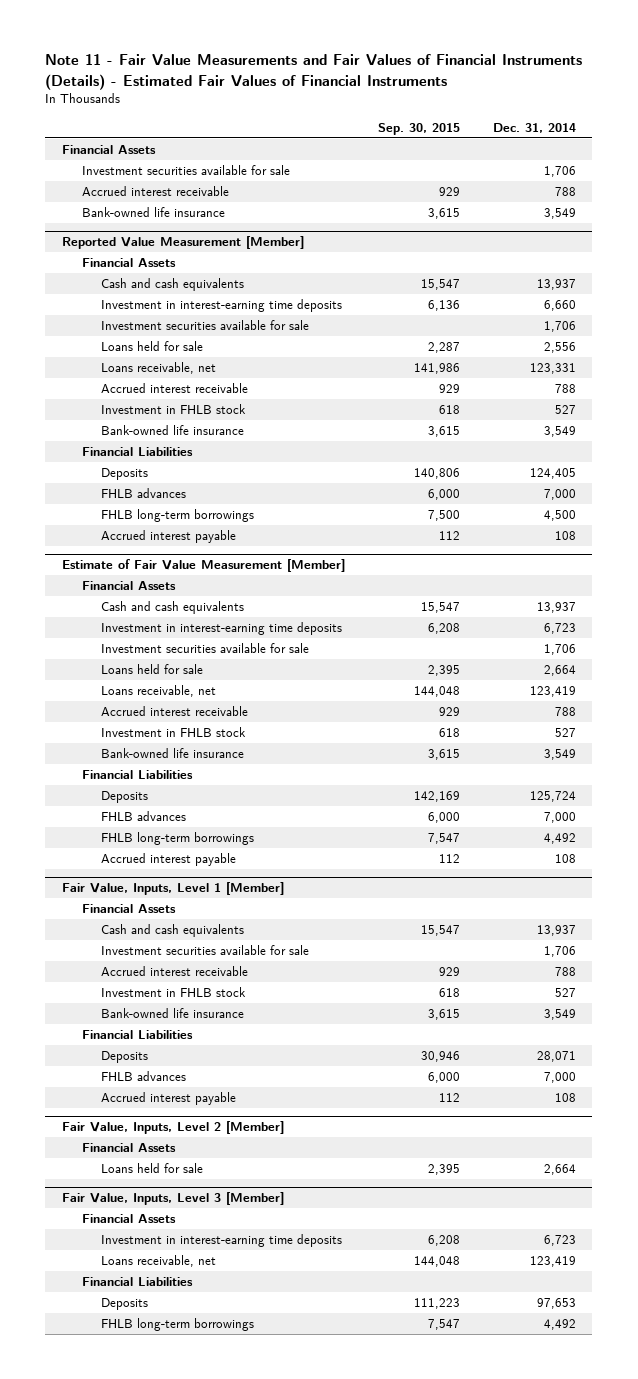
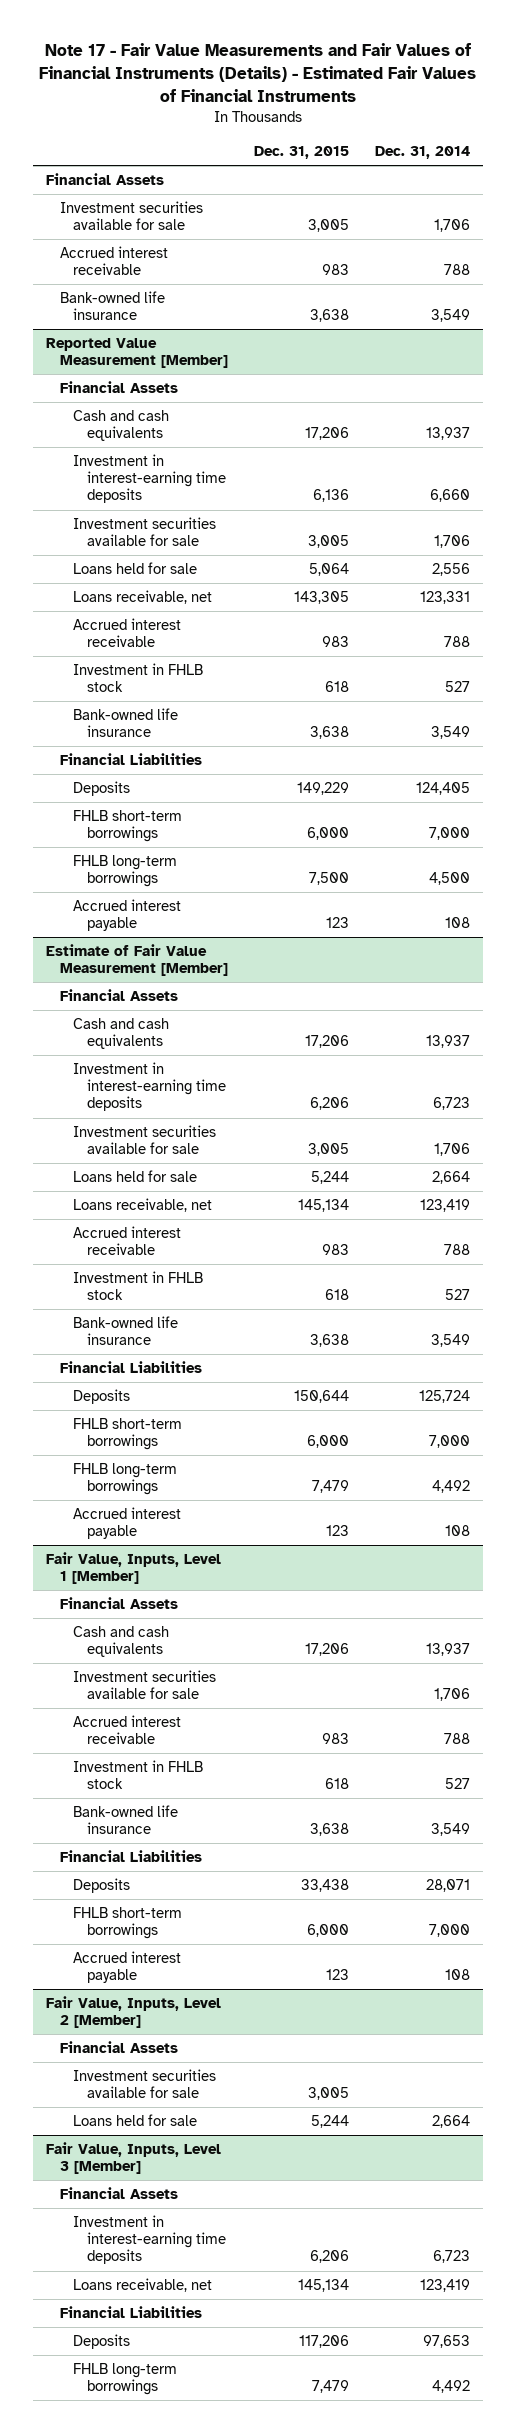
[45,54,583,90] Note 11 - Fair Value Measurements and Fair Values of Financial Instruments (Details) - Estimated Fair Values of Financial Instruments -> [38,42,476,103] Note 17 - Fair Value Measurements and Fair Values of Financial Instruments (Details) - Estimated Fair Values of Financial Instruments
[377,122,460,135] Sep. 30, 2015 -> none
none -> [253,146,349,160] Dec. 31, 2015
[101,488,187,499] FHLB advances -> [73,810,183,843] FHLB short-term borrowings
[101,811,187,822] FHLB advances -> [73,1418,183,1451] FHLB short-term borrowings
[101,1071,187,1082] FHLB advances -> [73,1907,183,1940] FHLB short-term borrowings
none -> [73,2069,217,2099] Investment securities available for sale

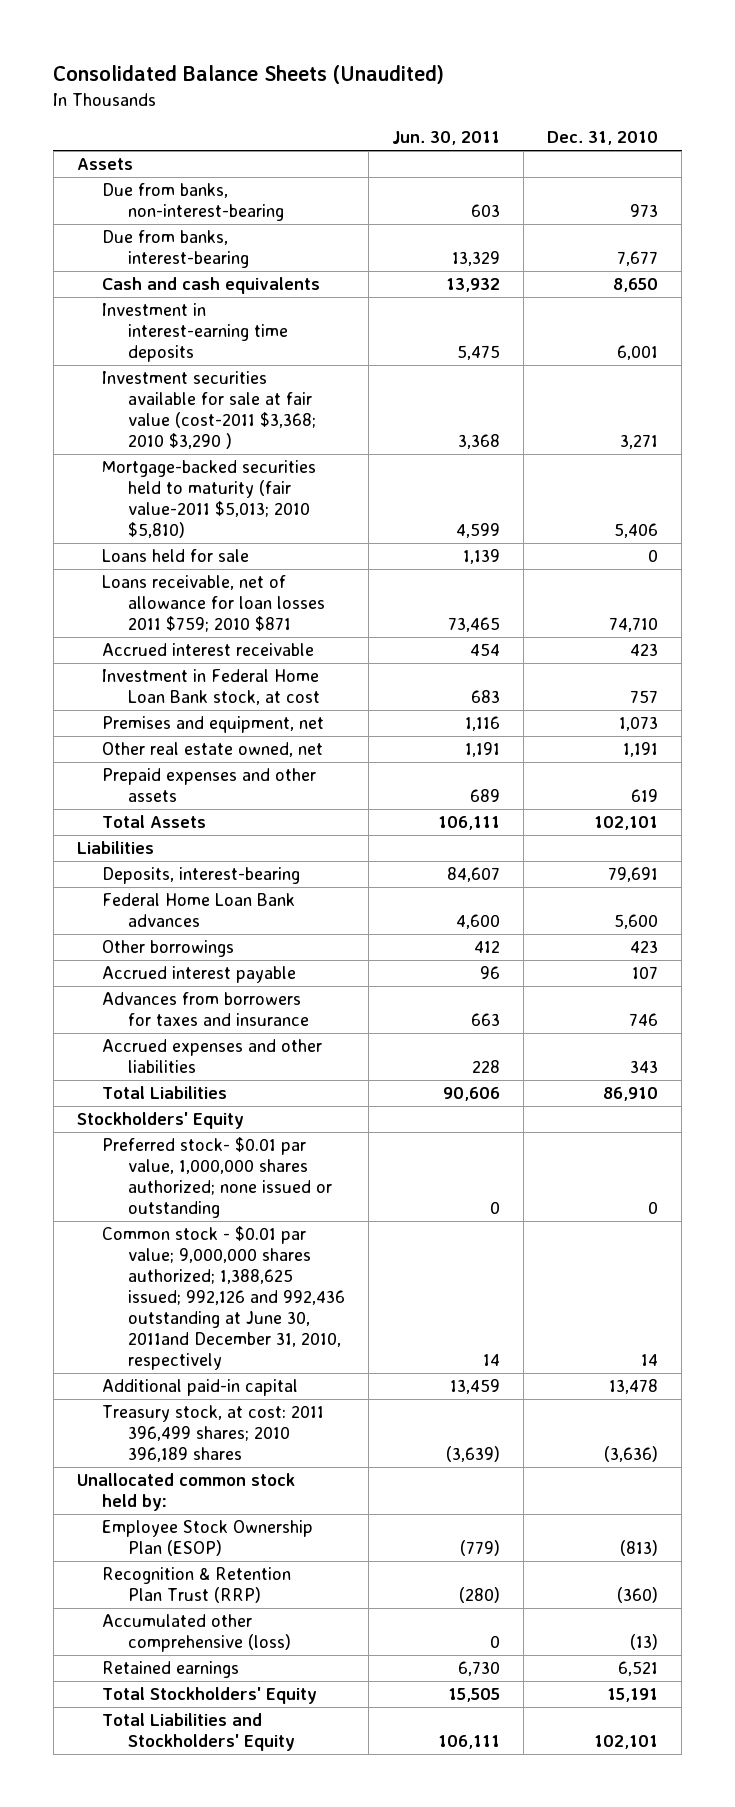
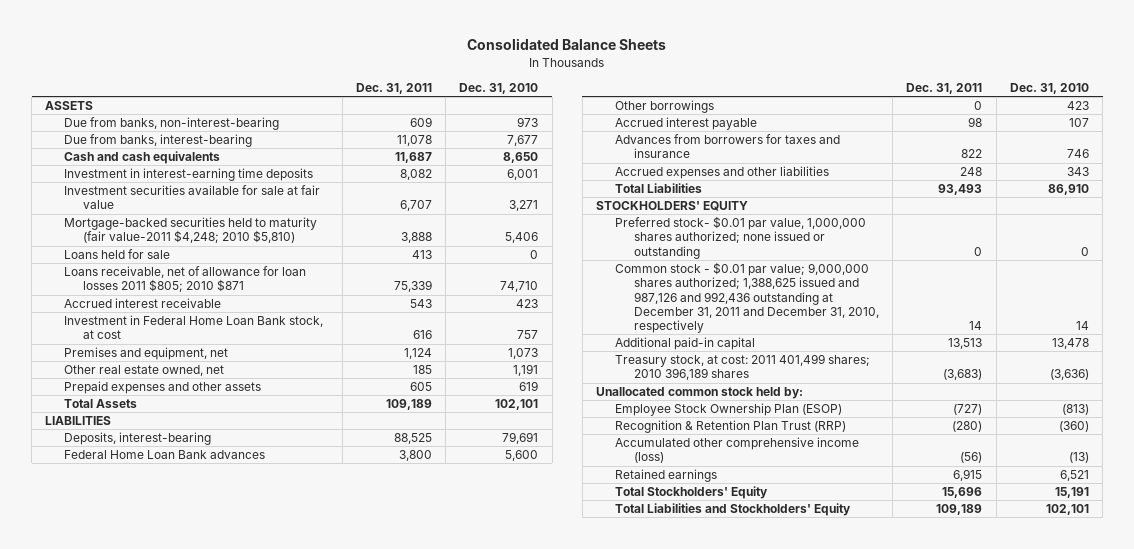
[53,65,445,85] Consolidated Balance Sheets (Unaudited) -> [467,38,667,51] Consolidated Balance Sheets
[392,131,501,146] Jun. 30, 2011 -> none
none -> [355,82,432,94] Dec. 31, 2011
[76,158,133,171] Assets -> [45,101,94,111] ASSETS
[102,371,317,450] Investment securities available for sale at fair value (cost-2011 $3,368; 2010 $3,290 ) -> [64,185,321,210] Investment securities available for sale at fair value
[102,460,317,539] Mortgage-backed securities held to maturity (fair value-2011 $5,013; 2010 $5,810) -> [64,217,318,244] Mortgage-backed securities held to maturity (fair value-2011 $4,248; 2010 $5,810)
[102,575,326,633] Loans receivable, net of allowance for loan losses 2011 $759; 2010 $871 -> [64,266,307,293] Loans receivable, net of allowance for loan losses 2011 $805; 2010 $871
[76,841,154,855] Liabilities -> [45,416,112,426] LIABILITIES
[76,1112,244,1130] Stockholders' Equity -> [596,201,749,212] STOCKHOLDERS' EQUITY
[102,1226,346,1371] Common stock - $0.01 par value; 9,000,000 shares authorized; 1,388,625 issued; 992,126 and 992,436 outstanding at June 30, 2011and December 31, 2010, respectively -> [614,262,879,334] Common stock - $0.01 par value; 9,000,000 shares authorized; 1,388,625 issued and 987,126 and 992,436 outstanding at December 31, 2011 and December 31, 2010, respectively
[102,1405,325,1463] Treasury stock, at cost: 2011 396,499 shares; 2010 396,189 shares -> [614,354,870,381] Treasury stock, at cost: 2011 401,499 shares; 2010 396,189 shares
[102,1614,292,1653] Accumulated other comprehensive (loss) -> [614,437,859,464] Accumulated other comprehensive income (loss)

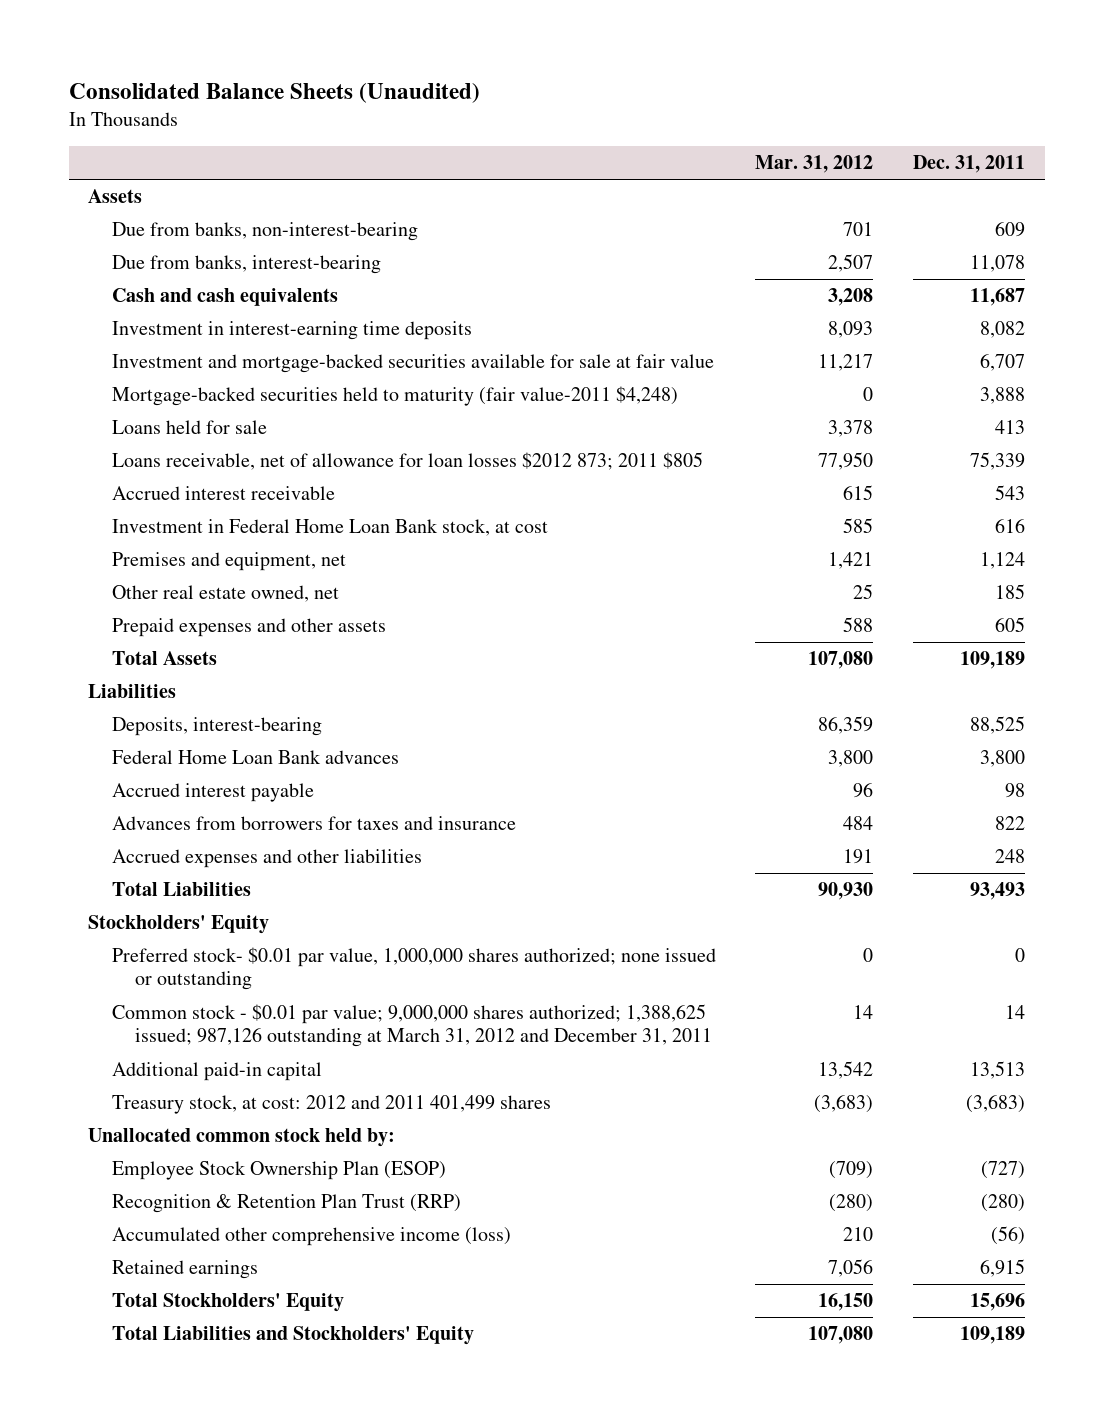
[467,38,667,51] Consolidated Balance Sheets -> [68,83,480,104] Consolidated Balance Sheets (Unaudited)
[459,82,539,94] Dec. 31, 2010 -> none
none -> [755,154,874,173] Mar. 31, 2012
[45,101,94,111] ASSETS -> [88,189,143,204] Assets
[64,185,321,210] Investment securities available for sale at fair value -> [111,354,714,374] Investment and mortgage-backed securities available for sale at fair value
[64,217,318,244] Mortgage-backed securities held to maturity (fair value-2011 $4,248; 2010 $5,810) -> [111,386,678,407] Mortgage-backed securities held to maturity (fair value-2011 $4,248)
[64,266,307,293] Loans receivable, net of allowance for loan losses 2011 $805; 2010 $871 -> [111,452,703,471] Loans receivable, net of allowance for loan losses $2012 873; 2011 $805
[45,416,112,426] LIABILITIES -> [88,684,177,699] Liabilities
[614,100,714,114] Other borrowings -> none
[596,201,749,212] STOCKHOLDERS' EQUITY -> [88,915,270,935] Stockholders' Equity
[614,262,879,334] Common stock - $0.01 par value; 9,000,000 shares authorized; 1,388,625 issued and 987,126 and 992,436 outstanding at December 31, 2011 and December 31, 2010, respectively -> [111,1004,712,1048] Common stock - $0.01 par value; 9,000,000 shares authorized; 1,388,625 issued; 987,126 outstanding at March 31, 2012 and December 31, 2011
[614,354,870,381] Treasury stock, at cost: 2011 401,499 shares; 2010 396,189 shares -> [111,1095,551,1115] Treasury stock, at cost: 2012 and 2011 401,499 shares

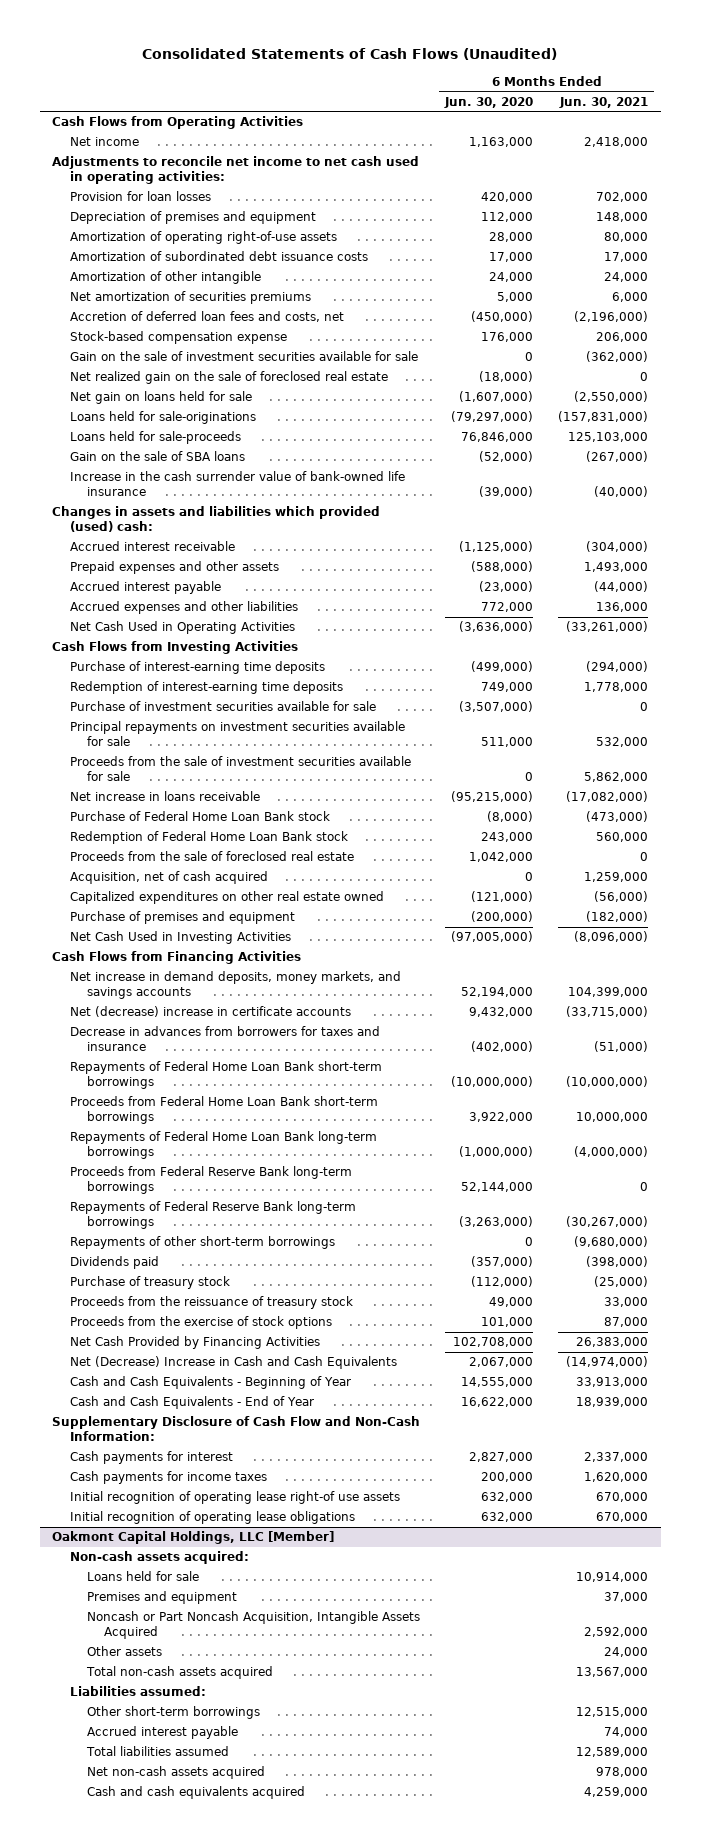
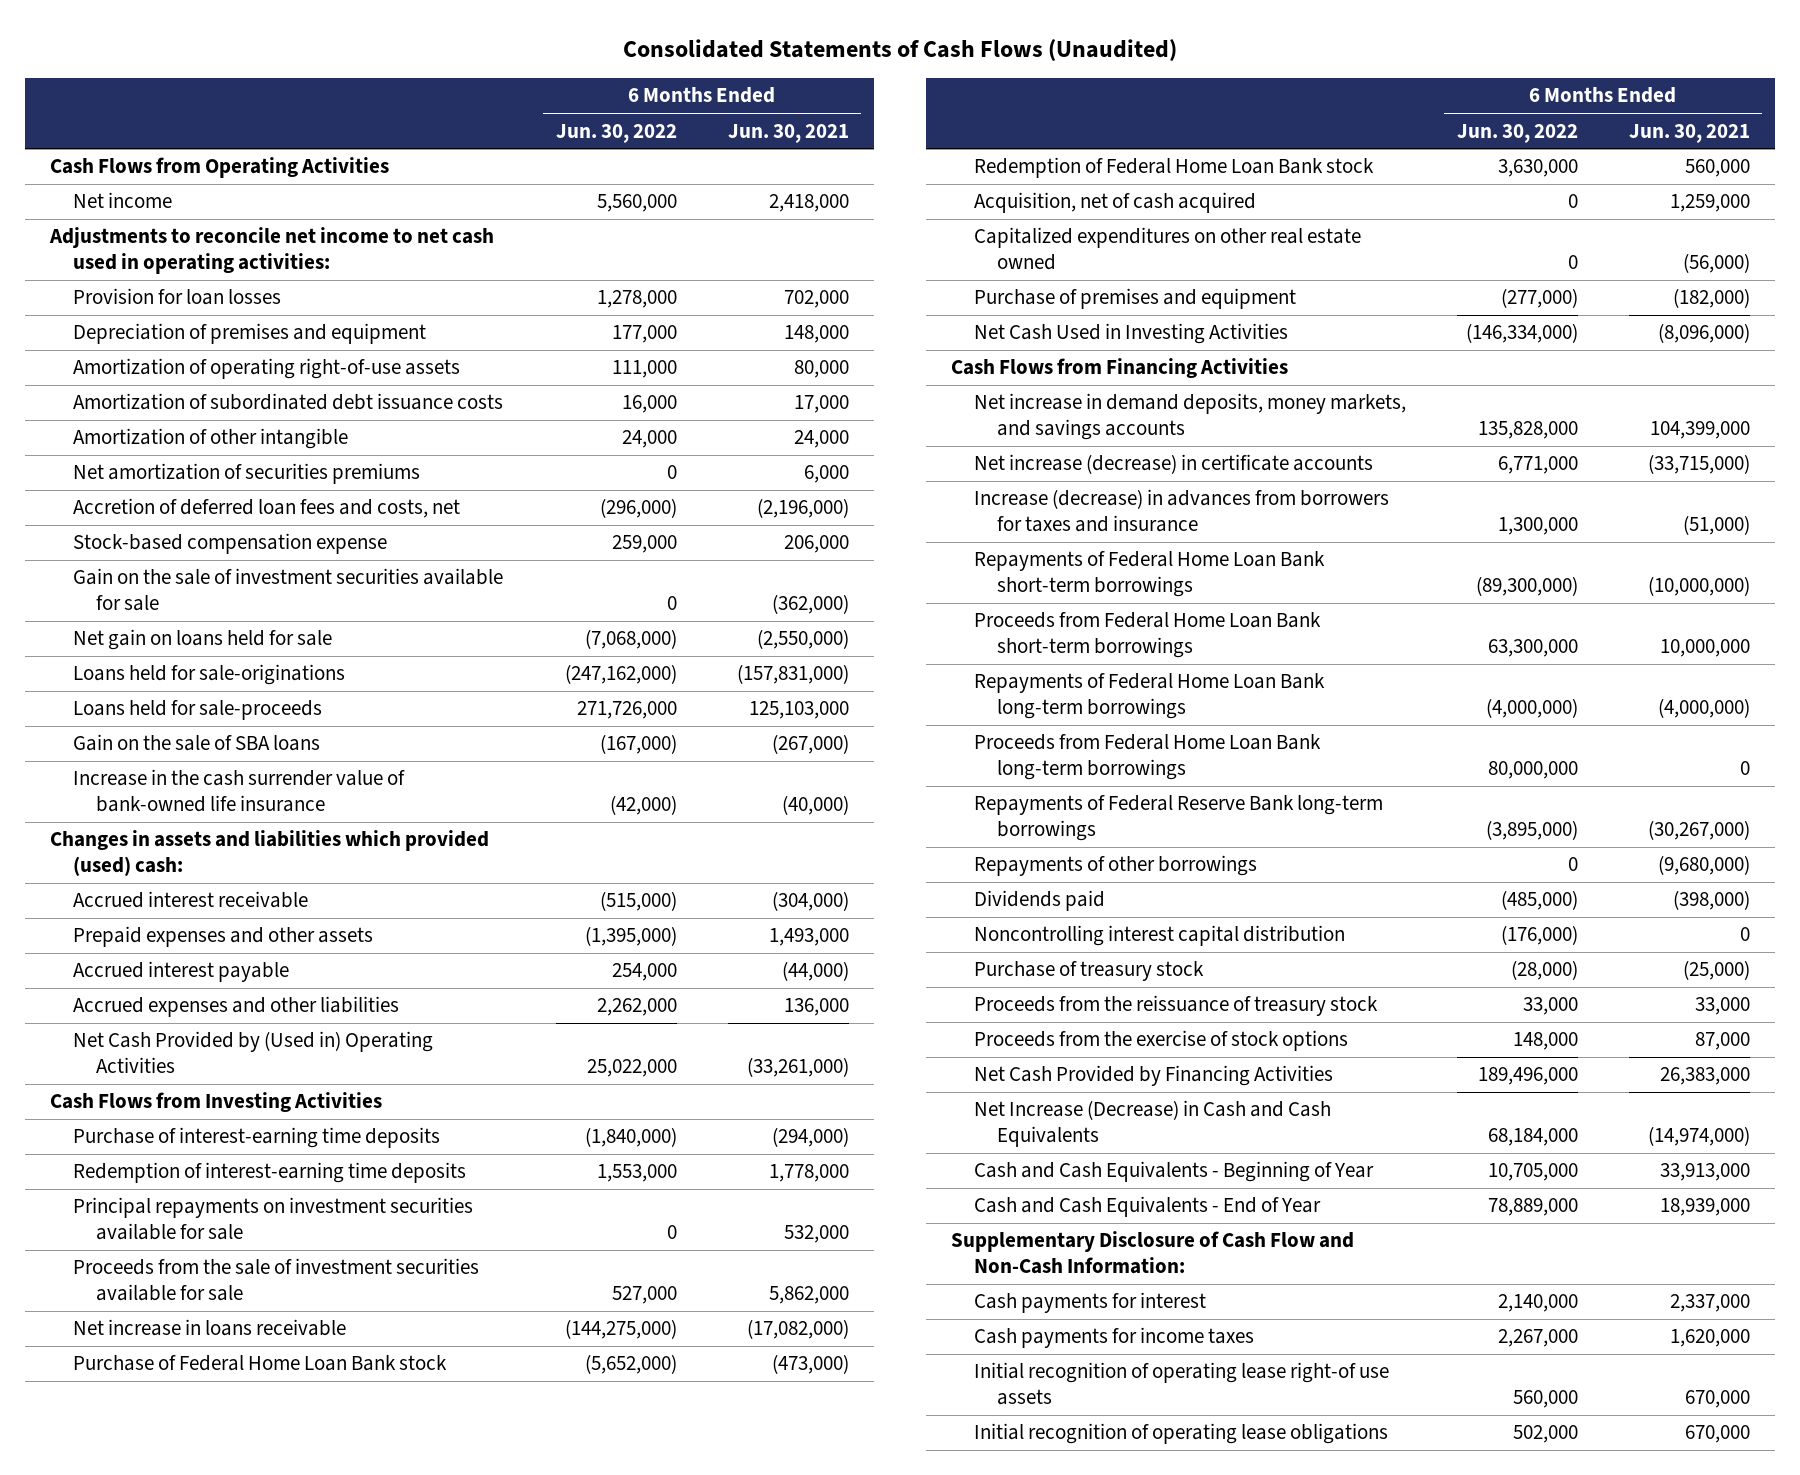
[444,96,534,108] Jun. 30, 2020 -> none
none -> [555,123,677,143] Jun. 30, 2022
[69,371,388,385] Net realized gain on the sale of foreclosed real estate -> none
[69,621,295,635] Net Cash Used in Operating Activities -> [73,1031,434,1074] Net Cash Provided by (Used in) Operating Activities
[69,701,376,712] Purchase of investment securities available for sale -> none
[69,851,354,862] Proceeds from the sale of foreclosed real estate -> none
[69,1006,351,1018] Net (decrease) increase in certificate accounts -> [974,454,1374,475] Net increase (decrease) in certificate accounts
[69,1026,380,1052] Decrease in advances from borrowers for taxes and insurance -> [974,489,1390,533] Increase (decrease) in advances from borrowers for taxes and insurance
[69,1166,352,1195] Proceeds from Federal Reserve Bank long-term borrowings -> [974,734,1322,781] Proceeds from Federal Home Loan Bank long-term borrowings
[69,1236,335,1250] Repayments of other short-term borrowings -> [974,855,1258,877] Repayments of other borrowings
none -> [974,925,1346,947] Noncontrolling interest capital distribution
[69,1356,397,1370] Net (Decrease) Increase in Cash and Cash Equivalents -> [974,1100,1332,1148] Net Increase (Decrease) in Cash and Cash Equivalents
[52,1531,335,1545] Oakmont Capital Holdings, LLC [Member] -> none
[69,1551,249,1565] Non-cash assets acquired: -> none
[87,1571,200,1582] Loans held for sale -> none
[87,1591,238,1605] Premises and equipment -> none
[87,1611,421,1640] Noncash or Part Noncash Acquisition, Intangible Assets Acquired -> none
[87,1646,163,1657] Other assets -> none
[86,1666,274,1680] Total non-cash assets acquired -> none
[69,1686,206,1697] Liabilities assumed: -> none
[87,1706,261,1720] Other short-term borrowings -> none
[87,1726,239,1740] Accrued interest payable -> none
[86,1746,230,1757] Total liabilities assumed -> none
[87,1766,266,1780] Net non-cash assets acquired -> none
[87,1786,306,1800] Cash and cash equivalents acquired -> none

